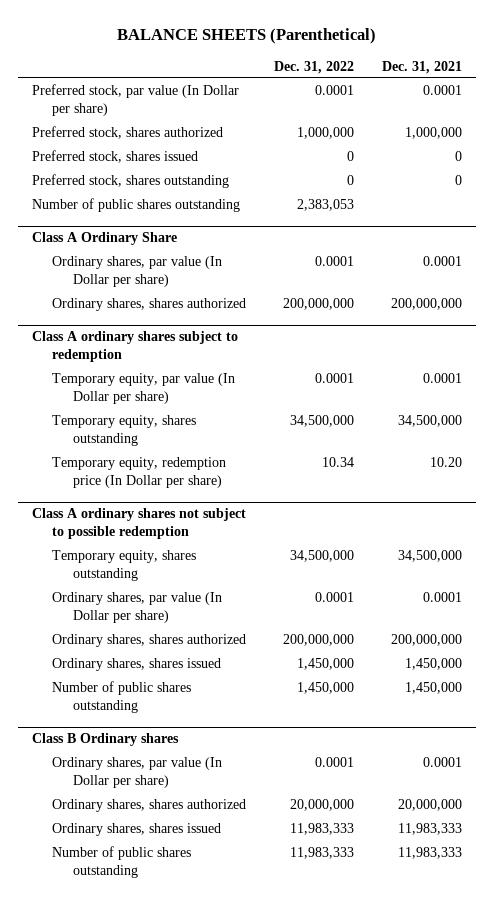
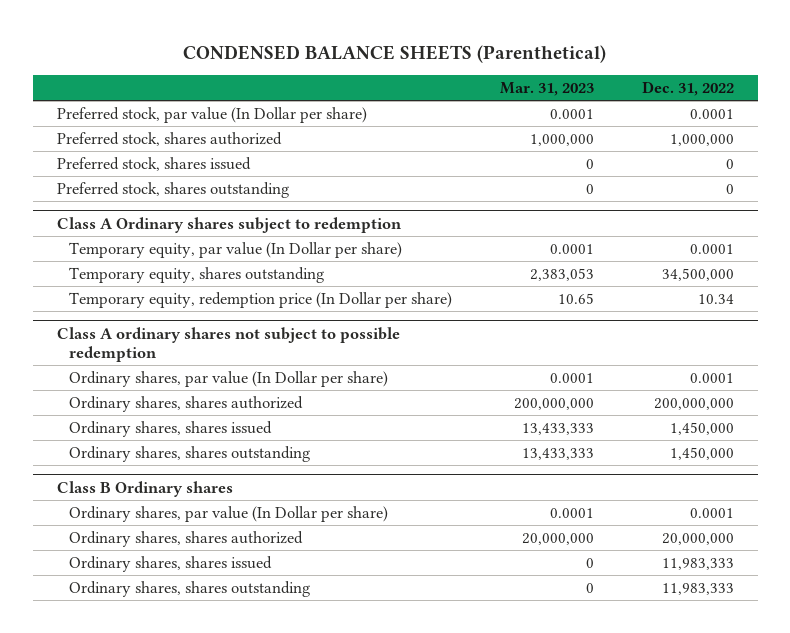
[116,28,376,45] BALANCE SHEETS (Parenthetical) -> [183,44,607,63] CONDENSED BALANCE SHEETS (Parenthetical)
[381,60,462,74] Dec. 31, 2021 -> none
none -> [499,82,594,97] Mar. 31, 2023
[31,198,240,213] Number of public shares outstanding -> none
[31,232,177,246] Class A Ordinary Share -> none
[52,256,223,288] Ordinary shares, par value (In Dollar per share) -> none
[52,298,247,312] Ordinary shares, shares authorized -> none
[31,331,238,363] Class A ordinary shares subject to redemption -> [56,216,402,233] Class A Ordinary shares subject to redemption
[52,550,197,582] Temporary equity, shares outstanding -> none
[52,681,192,714] Number of public shares outstanding -> [68,445,310,462] Ordinary shares, shares outstanding
[52,846,192,879] Number of public shares outstanding -> [68,580,310,597] Ordinary shares, shares outstanding

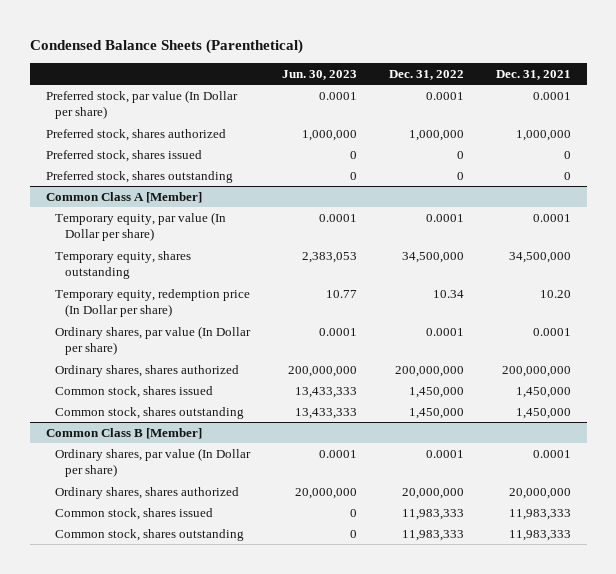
[183,44,607,63] CONDENSED BALANCE SHEETS (Parenthetical) -> [29,38,303,54] Condensed Balance Sheets (Parenthetical)
[499,82,594,97] Mar. 31, 2023 -> none
none -> [281,69,357,80] Jun. 30, 2023
none -> [495,69,571,80] Dec. 31, 2021
[56,216,402,233] Class A Ordinary shares subject to redemption -> none
none -> [45,191,202,203] Common Class A [Member]
[56,326,400,363] Class A ordinary shares not subject to possible redemption -> none
[68,420,272,437] Ordinary shares, shares issued -> [55,385,214,398] Common stock, shares issued
[68,445,310,462] Ordinary shares, shares outstanding -> [55,406,245,419] Common stock, shares outstanding
[56,480,233,497] Class B Ordinary shares -> [45,427,202,439] Common Class B [Member]
[68,555,272,572] Ordinary shares, shares issued -> [55,507,214,520] Common stock, shares issued
[68,580,310,597] Ordinary shares, shares outstanding -> [55,528,245,541] Common stock, shares outstanding

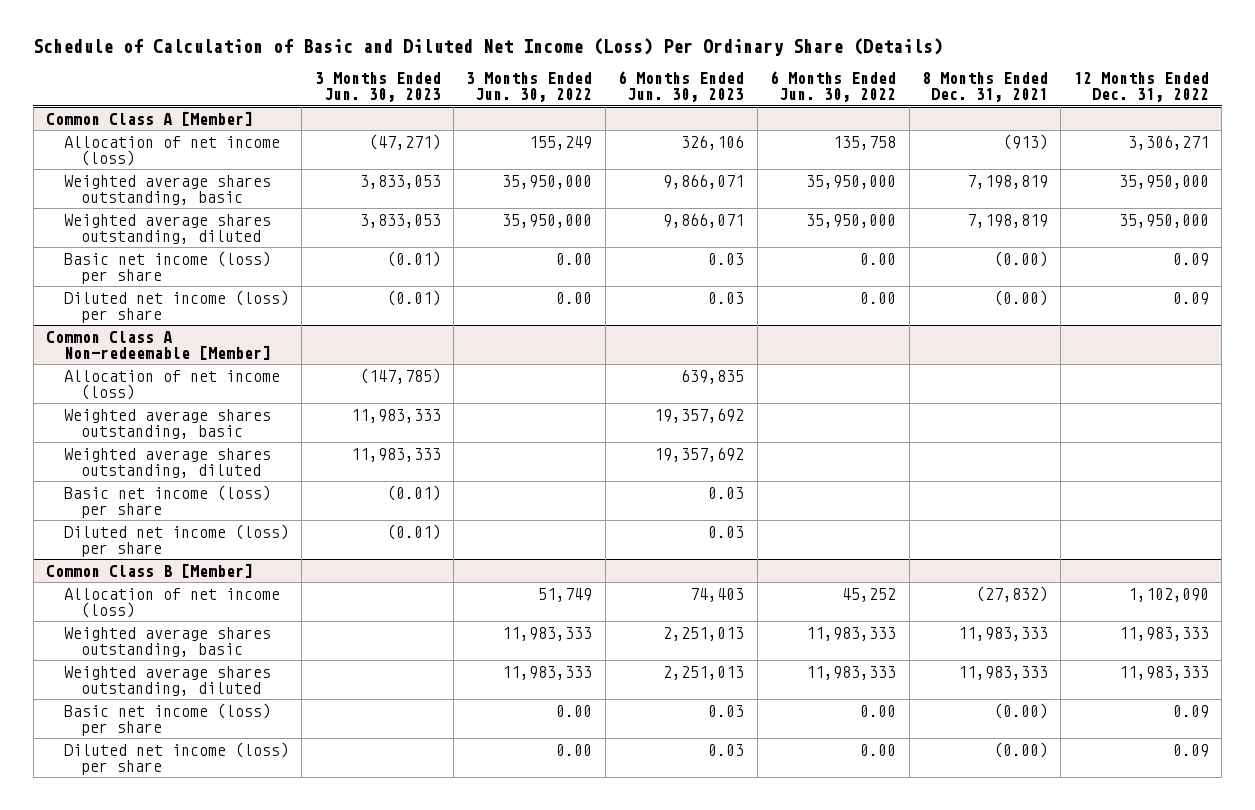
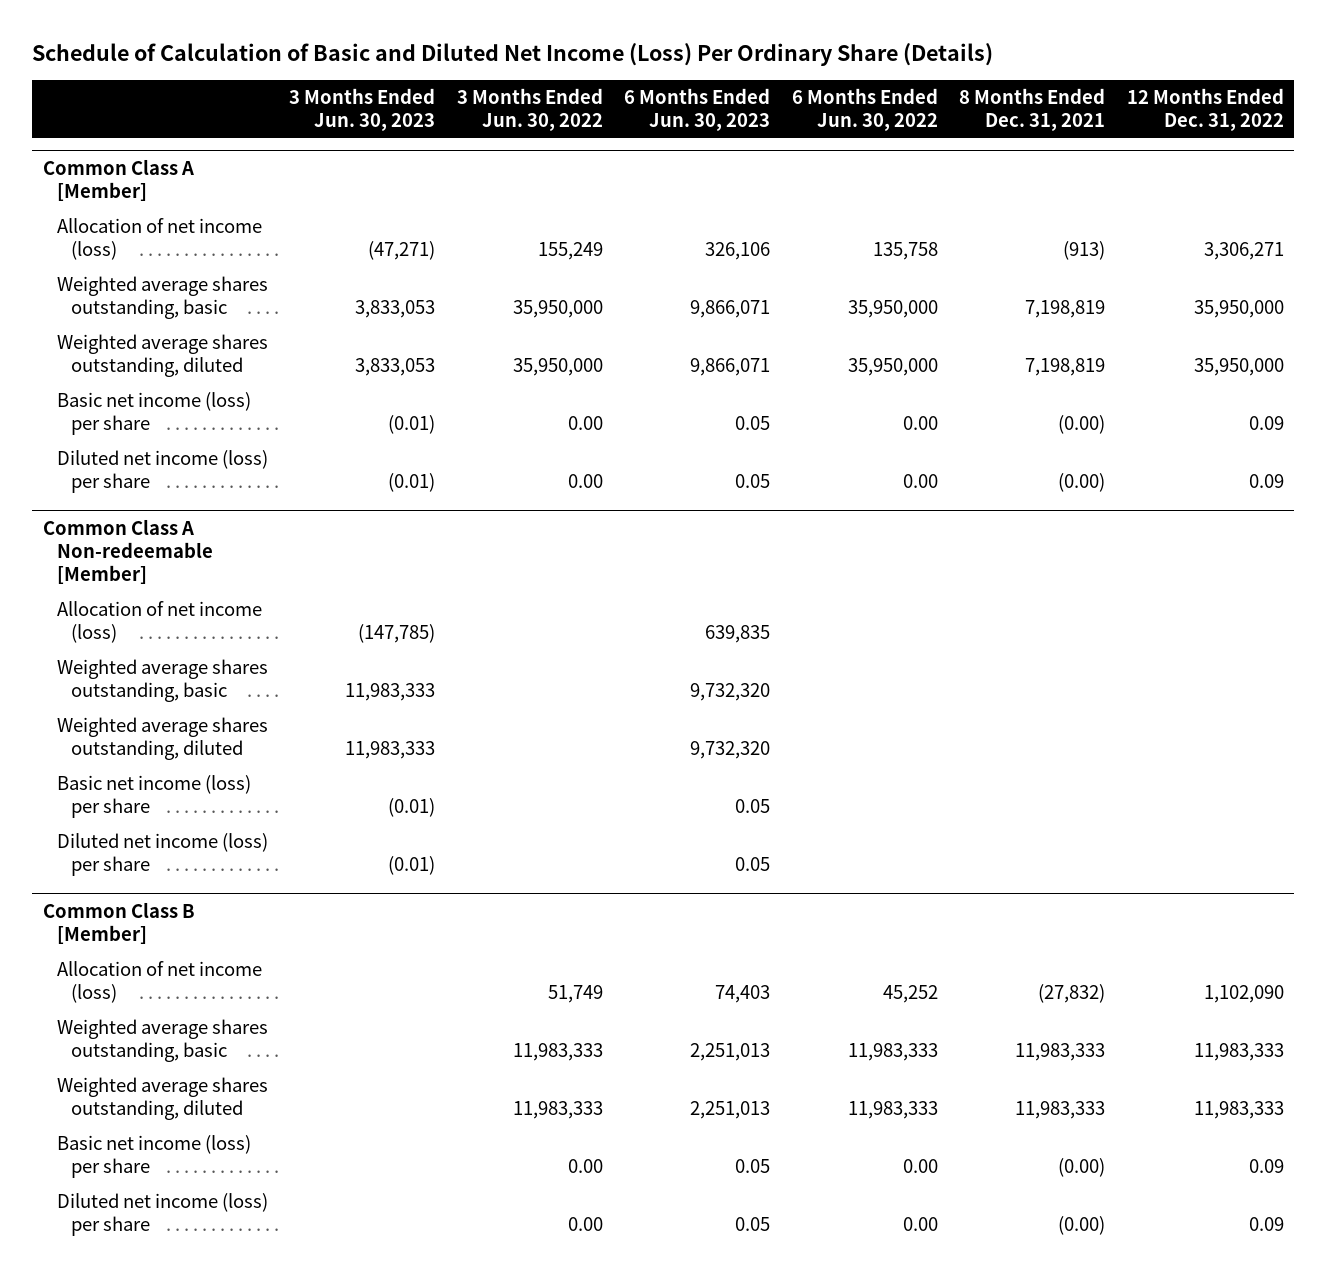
[708,252,745,265] 0.03 -> [735,416,771,431] 0.05
[708,291,745,304] 0.03 -> [735,474,771,489] 0.05
[654,407,745,423] 19,357,692 -> [690,683,771,702] 9,732,320
[654,446,745,462] 19,357,692 -> [690,741,771,760] 9,732,320
[708,486,745,499] 0.03 -> [735,799,771,814] 0.05
[708,525,745,538] 0.03 -> [735,857,771,872] 0.05
[708,704,745,717] 0.03 -> [735,1159,771,1174] 0.05
[708,743,745,756] 0.03 -> [735,1217,771,1232] 0.05

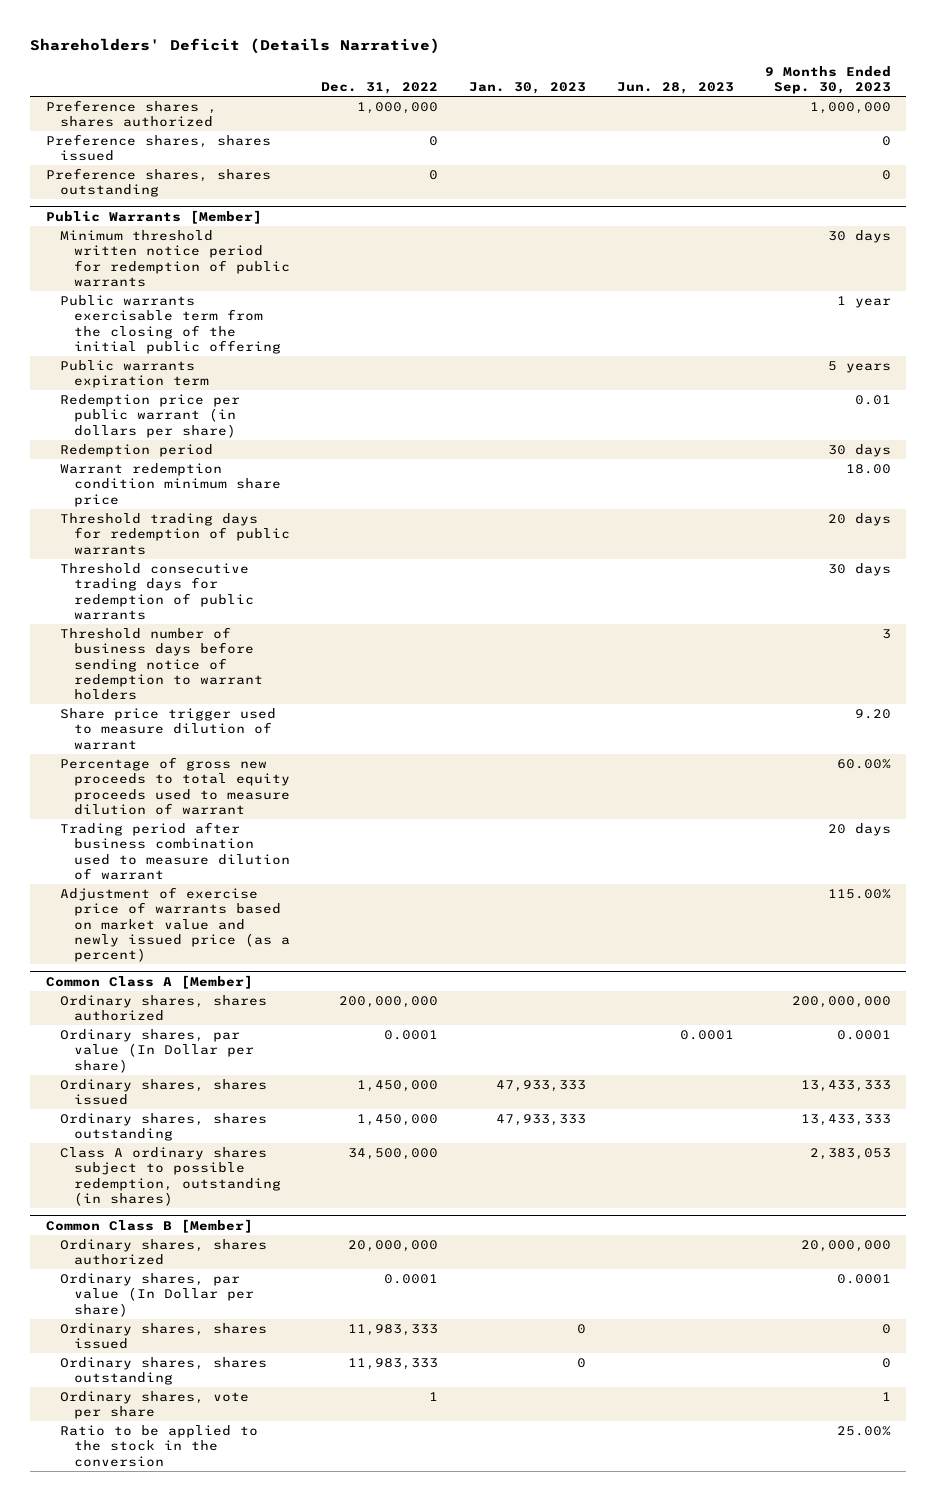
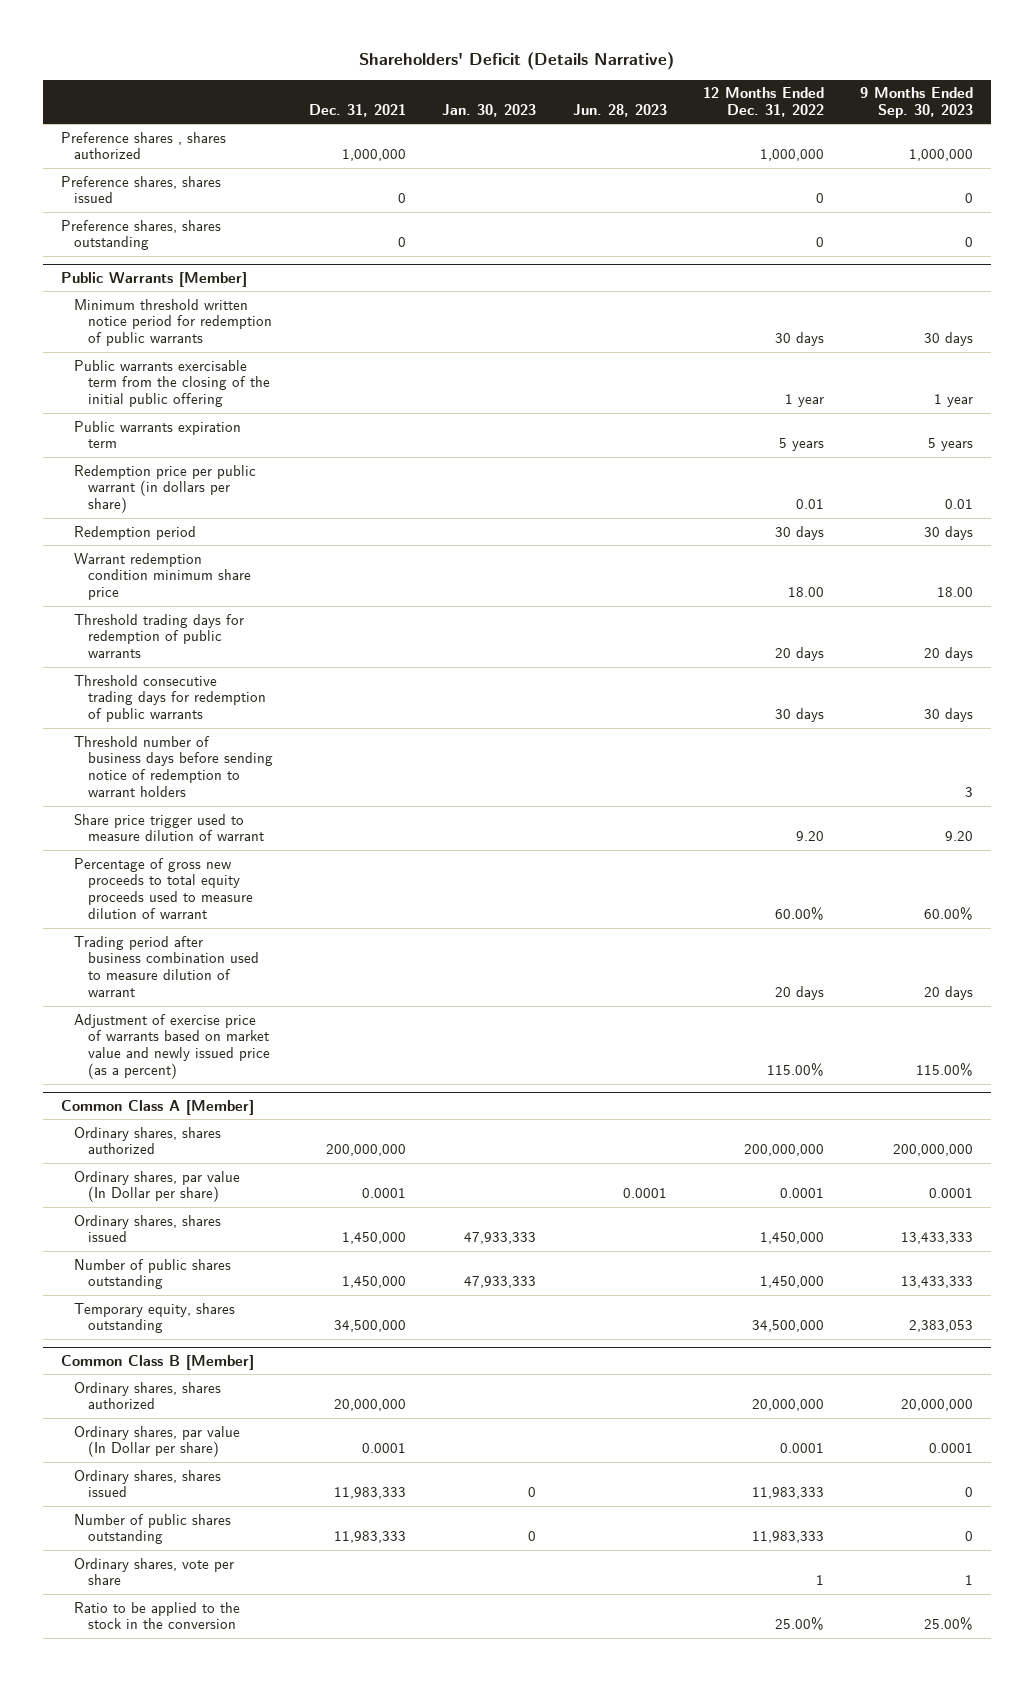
[321,82,439,95] Dec. 31, 2022 -> none
none -> [309,104,407,118] Dec. 31, 2021
none -> [702,87,824,118] 12 Months Ended Dec. 31, 2022
[60,1112,268,1142] Ordinary shares, shares outstanding -> [74,1258,232,1290] Number of public shares outstanding
[60,1146,282,1206] Class A ordinary shares subject to possible redemption, outstanding (in shares) -> [74,1302,236,1334] Temporary equity, shares outstanding
[60,1356,268,1386] Ordinary shares, shares outstanding -> [74,1513,232,1545] Number of public shares outstanding

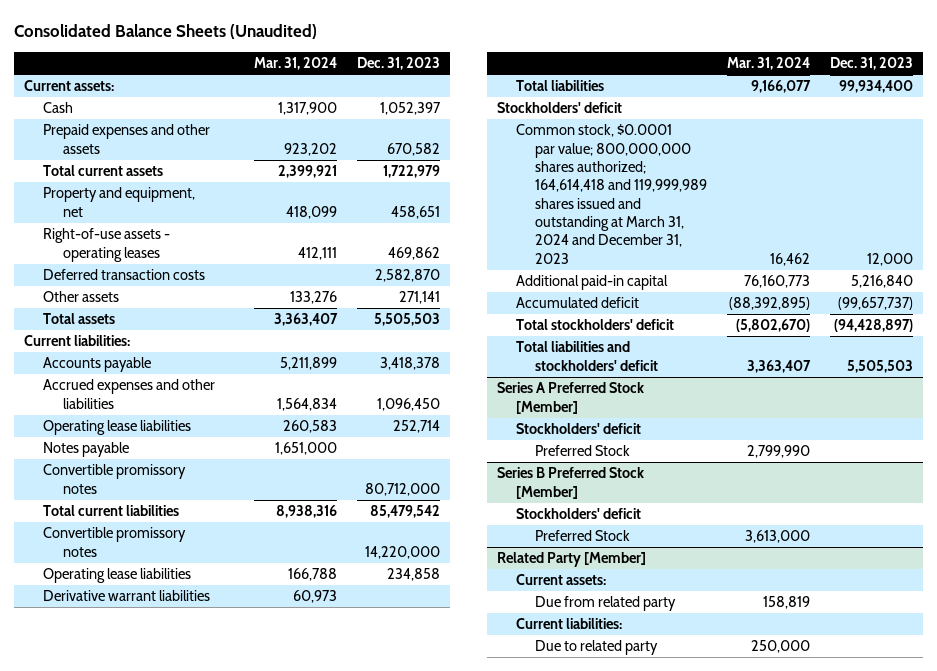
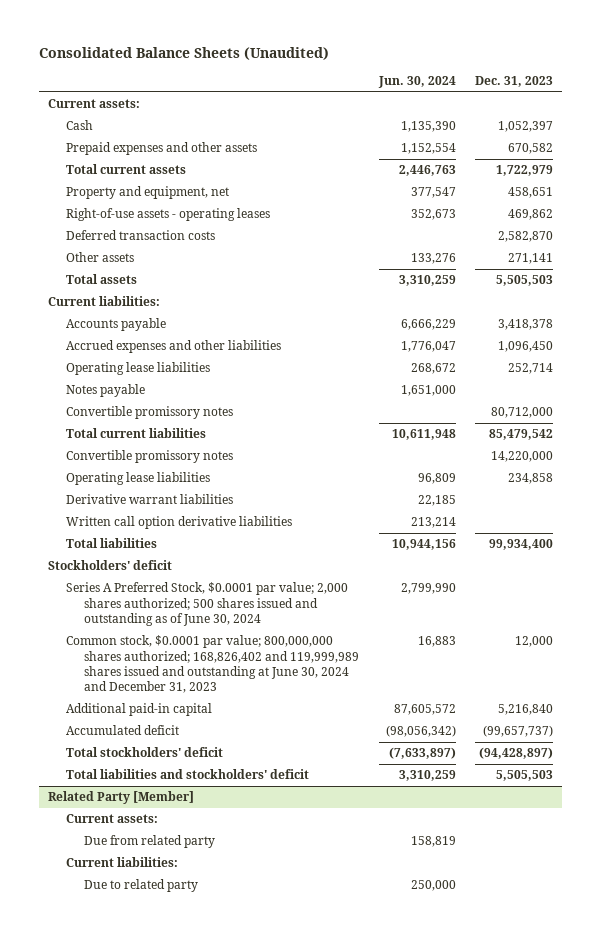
[254,57,338,71] Mar. 31, 2024 -> none
none -> [377,76,456,89] Jun. 30, 2024
none -> [66,516,293,530] Written call option derivative liabilities
none -> [66,582,349,627] Series A Preferred Stock, $0.0001 par value; 2,000 shares authorized; 500 shares issued and outstanding as of June 30, 2024
[515,124,708,264] Common stock, $0.0001 par value; 800,000,000 shares authorized; 164,614,418 and 119,999,989 shares issued and outstanding at March 31, 2024 and December 31, 2023 -> [66,635,360,694] Common stock, $0.0001 par value; 800,000,000 shares authorized; 168,826,402 and 119,999,989 shares issued and outstanding at June 30, 2024 and December 31, 2023
[496,382,644,414] Series A Preferred Stock [Member] -> none
[515,423,641,435] Stockholders' deficit -> none
[535,445,631,457] Preferred Stock -> none
[496,467,644,499] Series B Preferred Stock [Member] -> none
[515,508,641,520] Stockholders' deficit -> none
[535,530,631,542] Preferred Stock -> none

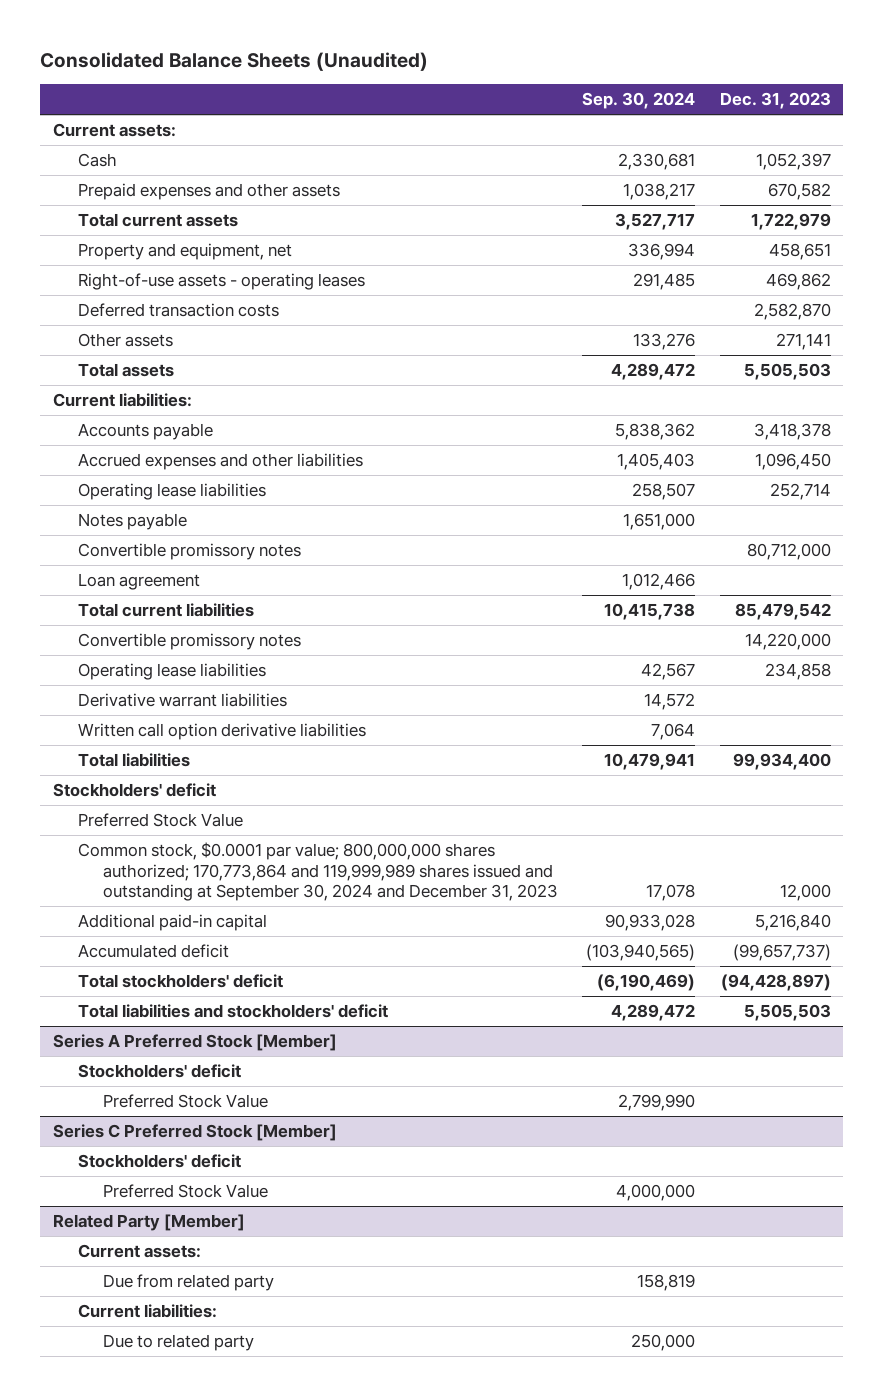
[377,76,456,89] Jun. 30, 2024 -> none
none -> [582,92,696,110] Sep. 30, 2024
none -> [77,573,200,591] Loan agreement
[66,582,349,627] Series A Preferred Stock, $0.0001 par value; 2,000 shares authorized; 500 shares issued and outstanding as of June 30, 2024 -> [77,813,243,828] Preferred Stock Value
[66,635,360,694] Common stock, $0.0001 par value; 800,000,000 shares authorized; 168,826,402 and 119,999,989 shares issued and outstanding at June 30, 2024 and December 31, 2023 -> [77,842,558,902] Common stock, $0.0001 par value; 800,000,000 shares authorized; 170,773,864 and 119,999,989 shares issued and outstanding at September 30, 2024 and December 31, 2023
none -> [52,1034,337,1052] Series A Preferred Stock [Member]
none -> [77,1064,241,1079] Stockholders' deficit
none -> [102,1094,268,1109] Preferred Stock Value
none -> [52,1124,337,1142] Series C Preferred Stock [Member]
none -> [77,1154,241,1169] Stockholders' deficit
none -> [102,1184,268,1199] Preferred Stock Value

